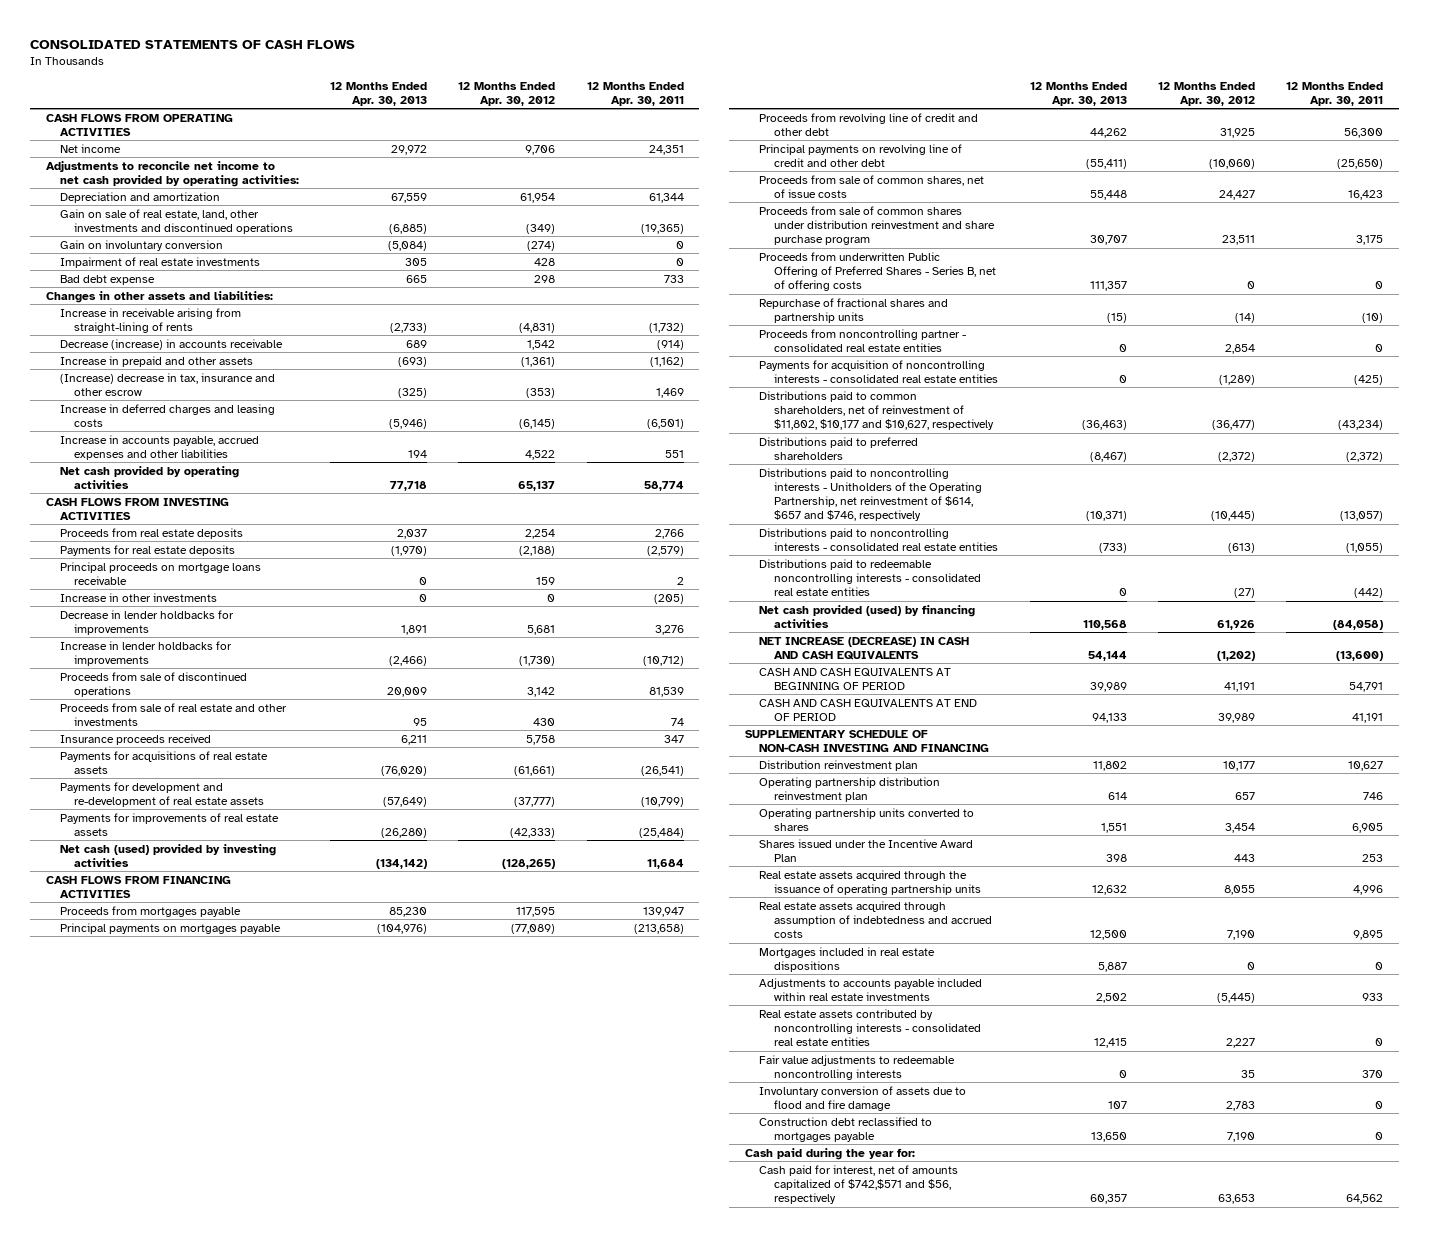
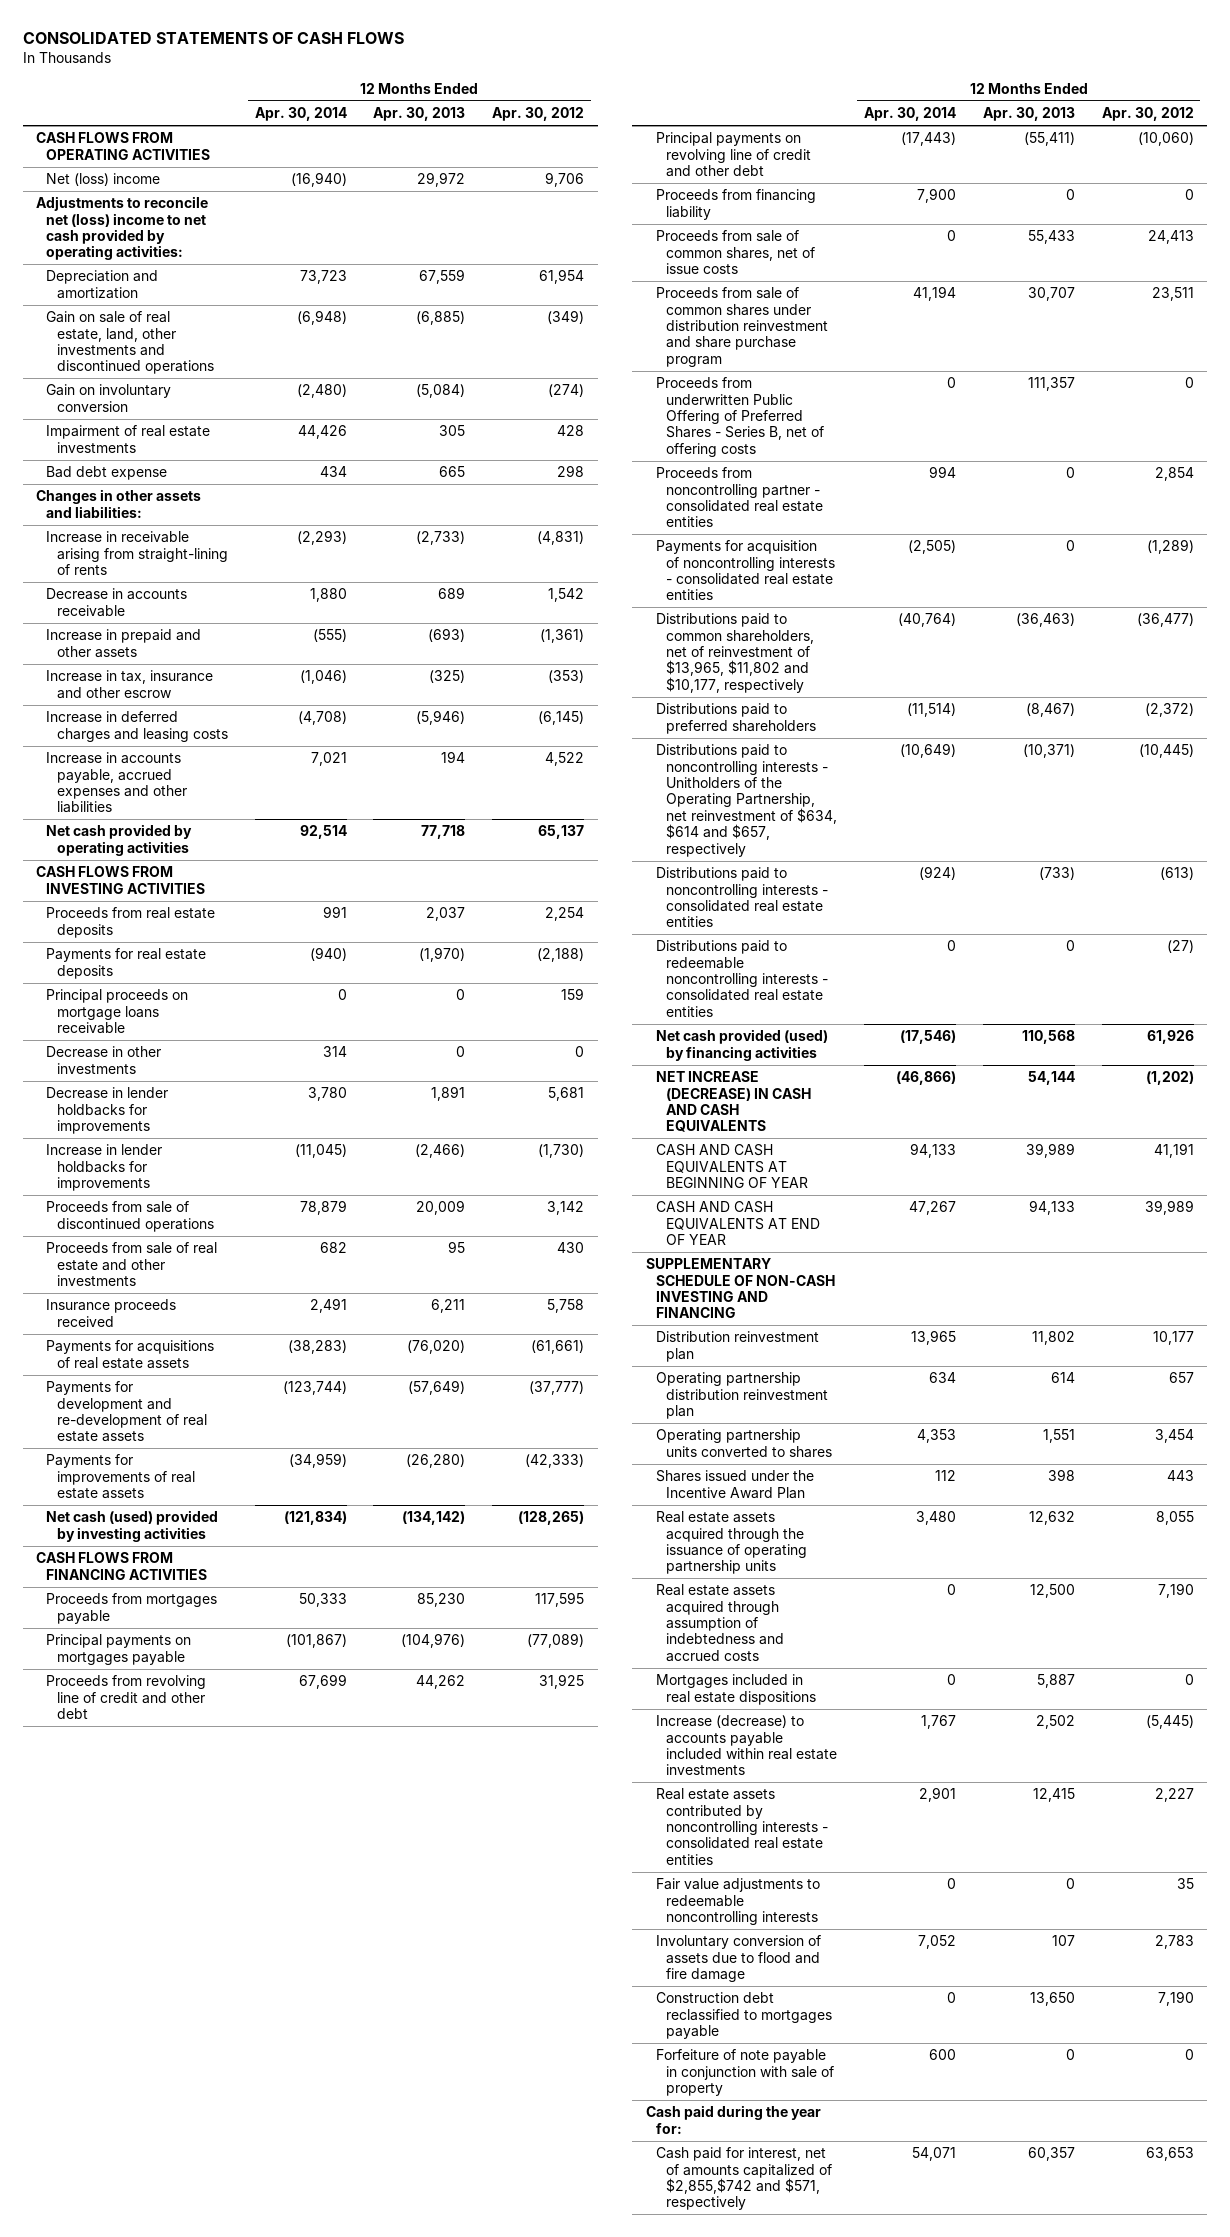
[586,81,684,106] 12 Months Ended Apr. 30, 2011 -> none
none -> [254,107,347,122] Apr. 30, 2014
[59,143,121,153] Net income -> [46,173,161,187] Net (loss) income
[45,160,299,187] Adjustments to reconcile net income to net cash provided by operating activities: -> [36,196,209,261] Adjustments to reconcile net (loss) income to net cash provided by operating activities:
[59,338,283,350] Decrease (increase) in accounts receivable -> [46,588,188,617] Decrease in accounts receivable
[59,372,275,396] (Increase) decrease in tax, insurance and other escrow -> [46,670,214,699] Increase in tax, insurance and other escrow
[59,592,217,602] Increase in other investments -> [46,1046,162,1074] Decrease in other investments
none -> [655,189,816,220] Proceeds from financing liability
[1089,189,1127,200] 55,448 -> [1027,230,1075,245] 55,433
[1218,189,1255,200] 24,427 -> [1147,230,1194,245] 24,413
[759,297,949,323] Repurchase of fractional shares and partnership units -> none
[759,390,994,430] Distributions paid to common shareholders, net of reinvestment of $11,802, $10,177 and $10,627, respectively -> [655,613,815,693] Distributions paid to common shareholders, net of reinvestment of $13,965, $11,802 and $10,177, respectively
[759,467,982,521] Distributions paid to noncontrolling interests - Unitholders of the Operating Partnership, net reinvestment of $614, $657 and $746, respectively -> [655,744,838,857] Distributions paid to noncontrolling interests - Unitholders of the Operating Partnership, net reinvestment of $634, $614 and $657, respectively
[759,667,952,690] CASH AND CASH EQUIVALENTS AT BEGINNING OF PERIOD -> [655,1144,809,1188] CASH AND CASH EQUIVALENTS AT BEGINNING OF YEAR
[759,698,978,721] CASH AND CASH EQUIVALENTS AT END OF PERIOD -> [655,1201,821,1245] CASH AND CASH EQUIVALENTS AT END OF YEAR
[759,977,983,1001] Adjustments to accounts payable included within real estate investments -> [655,1715,838,1776] Increase (decrease) to accounts payable included within real estate investments
none -> [655,2049,835,2096] Forfeiture of note payable in conjunction with sale of property
[759,1164,959,1204] Cash paid for interest, net of amounts capitalized of $742,$571 and $56, respectively -> [655,2147,833,2211] Cash paid for interest, net of amounts capitalized of $2,855,$742 and $571, respectively

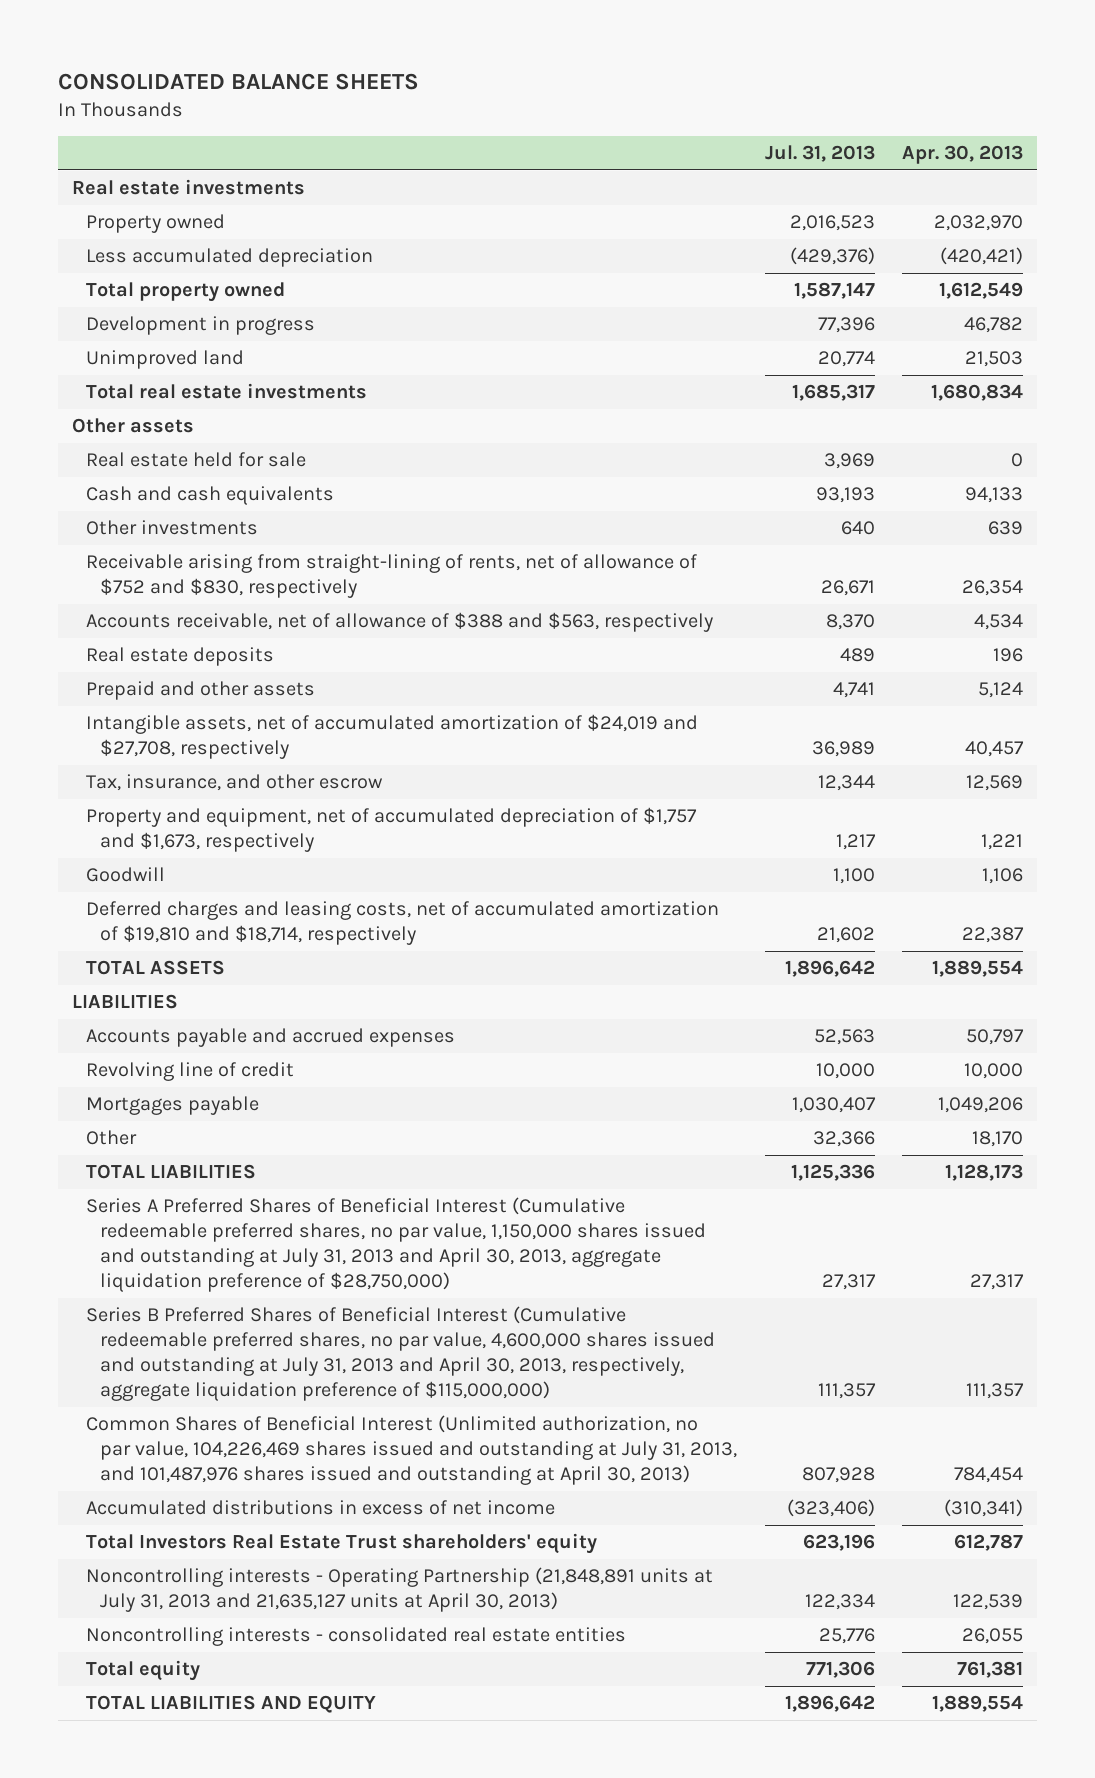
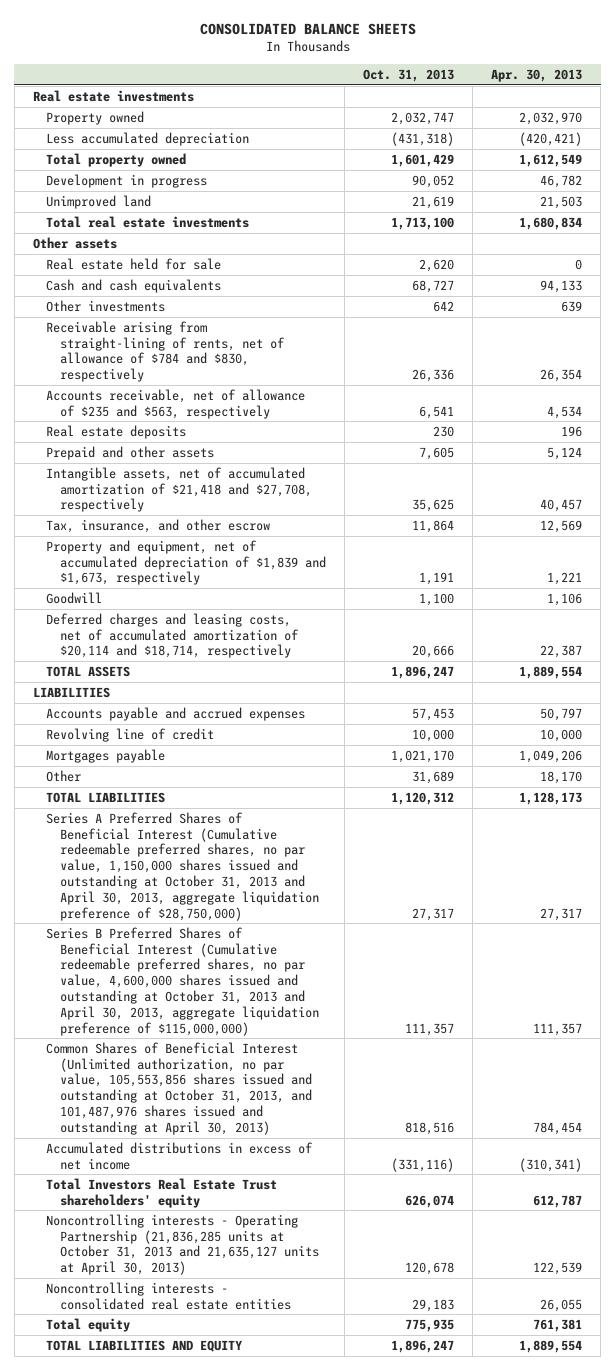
[764,145,875,163] Jul. 31, 2013 -> none
none -> [362,69,454,83] Oct. 31, 2013
[85,554,697,599] Receivable arising from straight-lining of rents, net of allowance of $752 and $830, respectively -> [46,320,285,383] Receivable arising from straight-lining of rents, net of allowance of $784 and $830, respectively
[85,612,713,633] Accounts receivable, net of allowance of $388 and $563, respectively -> [46,388,306,419] Accounts receivable, net of allowance of $235 and $563, respectively
[85,714,698,760] Intangible assets, net of accumulated amortization of $24,019 and $27,708, respectively -> [46,466,312,513] Intangible assets, net of accumulated amortization of $21,418 and $27,708, respectively
[85,807,697,853] Property and equipment, net of accumulated depreciation of $1,757 and $1,673, respectively -> [46,539,326,586] Property and equipment, net of accumulated depreciation of $1,839 and $1,673, respectively
[85,901,719,946] Deferred charges and leasing costs, net of accumulated amortization of $19,810 and $18,714, respectively -> [46,612,299,659] Deferred charges and leasing costs, net of accumulated amortization of $20,114 and $18,714, respectively
[85,1197,707,1292] Series A Preferred Shares of Beneficial Interest (Cumulative redeemable preferred shares, no par value, 1,150,000 shares issued and outstanding at July 31, 2013 and April 30, 2013, aggregate liquidation preference of $28,750,000) -> [46,811,319,921] Series A Preferred Shares of Beneficial Interest (Cumulative redeemable preferred shares, no par value, 1,150,000 shares issued and outstanding at October 31, 2013 and April 30, 2013, aggregate liquidation preference of $28,750,000)
[85,1306,716,1401] Series B Preferred Shares of Beneficial Interest (Cumulative redeemable preferred shares, no par value, 4,600,000 shares issued and outstanding at July 31, 2013 and April 30, 2013, respectively, aggregate liquidation preference of $115,000,000) -> [46,926,319,1036] Series B Preferred Shares of Beneficial Interest (Cumulative redeemable preferred shares, no par value, 4,600,000 shares issued and outstanding at October 31, 2013 and April 30, 2013, aggregate liquidation preference of $115,000,000)
[85,1415,738,1485] Common Shares of Beneficial Interest (Unlimited authorization, no par value, 104,226,469 shares issued and outstanding at July 31, 2013, and 101,487,976 shares issued and outstanding at April 30, 2013) -> [46,1041,312,1135] Common Shares of Beneficial Interest (Unlimited authorization, no par value, 105,553,856 shares issued and outstanding at October 31, 2013, and 101,487,976 shares issued and outstanding at April 30, 2013)
[85,1567,713,1613] Noncontrolling interests - Operating Partnership (21,848,891 units at July 31, 2013 and 21,635,127 units at April 30, 2013) -> [46,1213,319,1276] Noncontrolling interests - Operating Partnership (21,836,285 units at October 31, 2013 and 21,635,127 units at April 30, 2013)

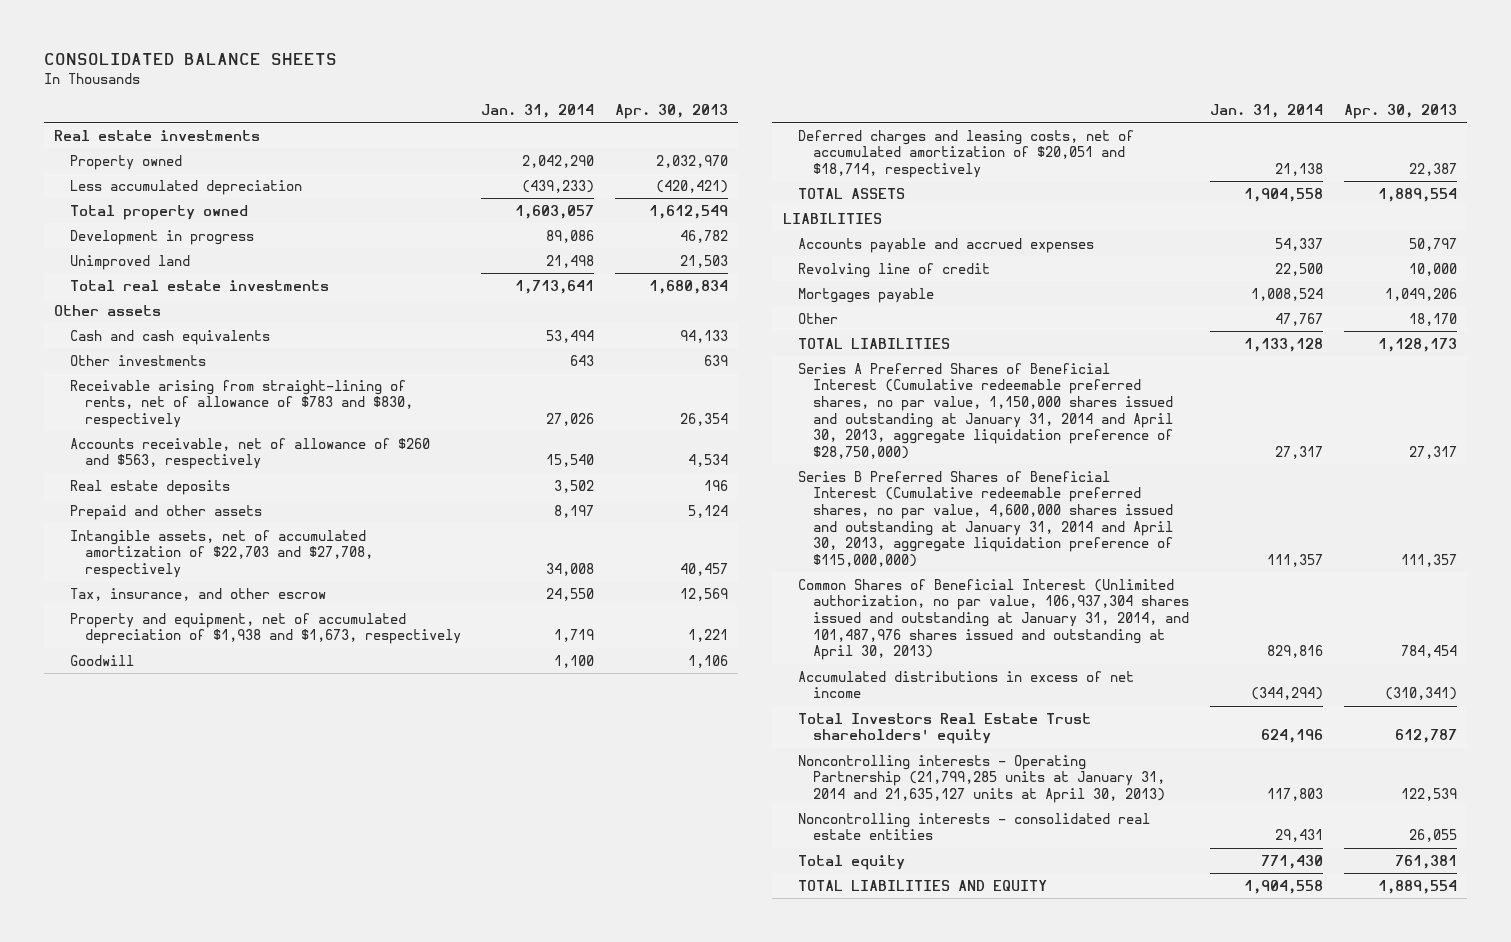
[362,69,454,83] Oct. 31, 2013 -> none
none -> [481,104,595,119] Jan. 31, 2014
[46,257,222,270] Real estate held for sale -> none
[46,320,285,383] Receivable arising from straight-lining of rents, net of allowance of $784 and $830, respectively -> [69,379,413,428] Receivable arising from straight-lining of rents, net of allowance of $783 and $830, respectively
[46,388,306,419] Accounts receivable, net of allowance of $235 and $563, respectively -> [69,437,430,470] Accounts receivable, net of allowance of $260 and $563, respectively
[46,466,312,513] Intangible assets, net of accumulated amortization of $21,418 and $27,708, respectively -> [69,529,373,578] Intangible assets, net of accumulated amortization of $22,703 and $27,708, respectively
[46,539,326,586] Property and equipment, net of accumulated depreciation of $1,839 and $1,673, respectively -> [69,612,461,645] Property and equipment, net of accumulated depreciation of $1,938 and $1,673, respectively
[46,612,299,659] Deferred charges and leasing costs, net of accumulated amortization of $20,114 and $18,714, respectively -> [798,129,1135,178] Deferred charges and leasing costs, net of accumulated amortization of $20,051 and $18,714, respectively
[46,811,319,921] Series A Preferred Shares of Beneficial Interest (Cumulative redeemable preferred shares, no par value, 1,150,000 shares issued and outstanding at October 31, 2013 and April 30, 2013, aggregate liquidation preference of $28,750,000) -> [798,362,1174,459] Series A Preferred Shares of Beneficial Interest (Cumulative redeemable preferred shares, no par value, 1,150,000 shares issued and outstanding at January 31, 2014 and April 30, 2013, aggregate liquidation preference of $28,750,000)
[46,926,319,1036] Series B Preferred Shares of Beneficial Interest (Cumulative redeemable preferred shares, no par value, 4,600,000 shares issued and outstanding at October 31, 2013 and April 30, 2013, aggregate liquidation preference of $115,000,000) -> [798,470,1174,567] Series B Preferred Shares of Beneficial Interest (Cumulative redeemable preferred shares, no par value, 4,600,000 shares issued and outstanding at January 31, 2014 and April 30, 2013, aggregate liquidation preference of $115,000,000)
[46,1041,312,1135] Common Shares of Beneficial Interest (Unlimited authorization, no par value, 105,553,856 shares issued and outstanding at October 31, 2013, and 101,487,976 shares issued and outstanding at April 30, 2013) -> [798,578,1190,661] Common Shares of Beneficial Interest (Unlimited authorization, no par value, 106,937,304 shares issued and outstanding at January 31, 2014, and 101,487,976 shares issued and outstanding at April 30, 2013)
[46,1213,319,1276] Noncontrolling interests - Operating Partnership (21,836,285 units at October 31, 2013 and 21,635,127 units at April 30, 2013) -> [798,754,1166,803] Noncontrolling interests - Operating Partnership (21,799,285 units at January 31, 2014 and 21,635,127 units at April 30, 2013)

